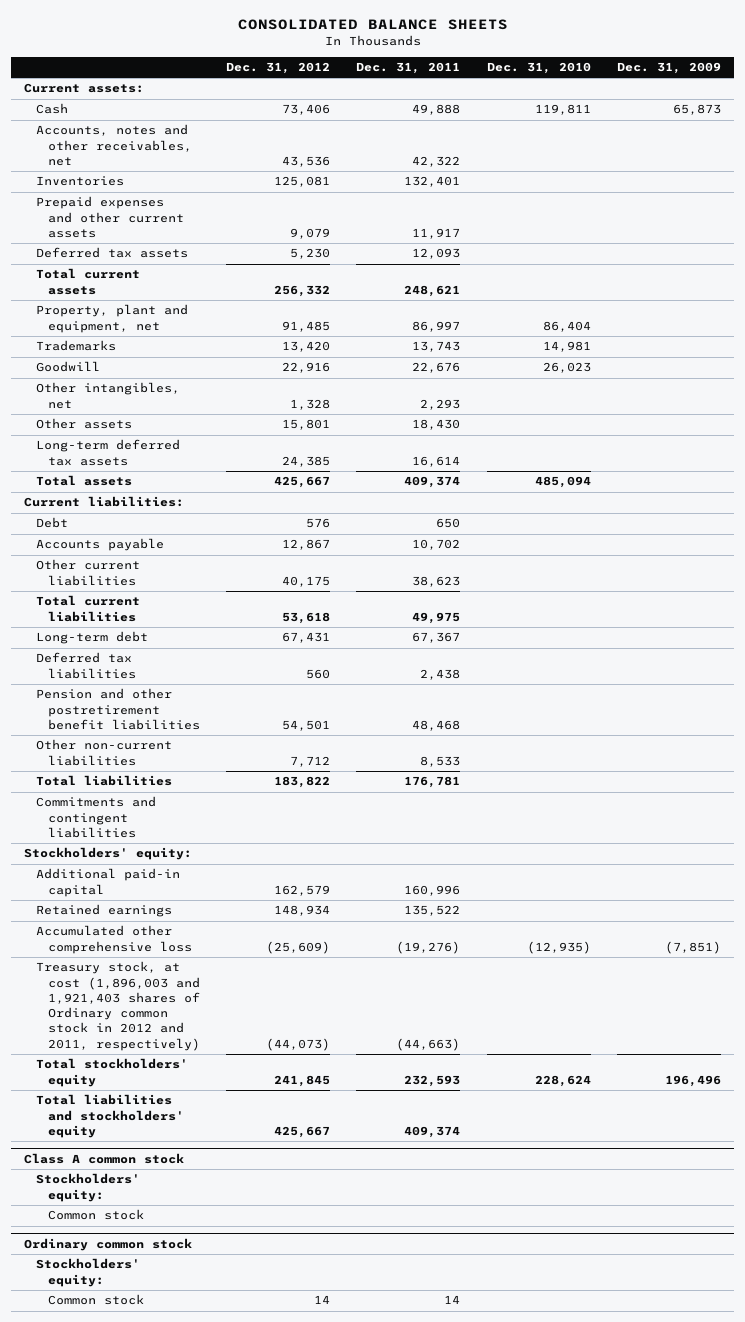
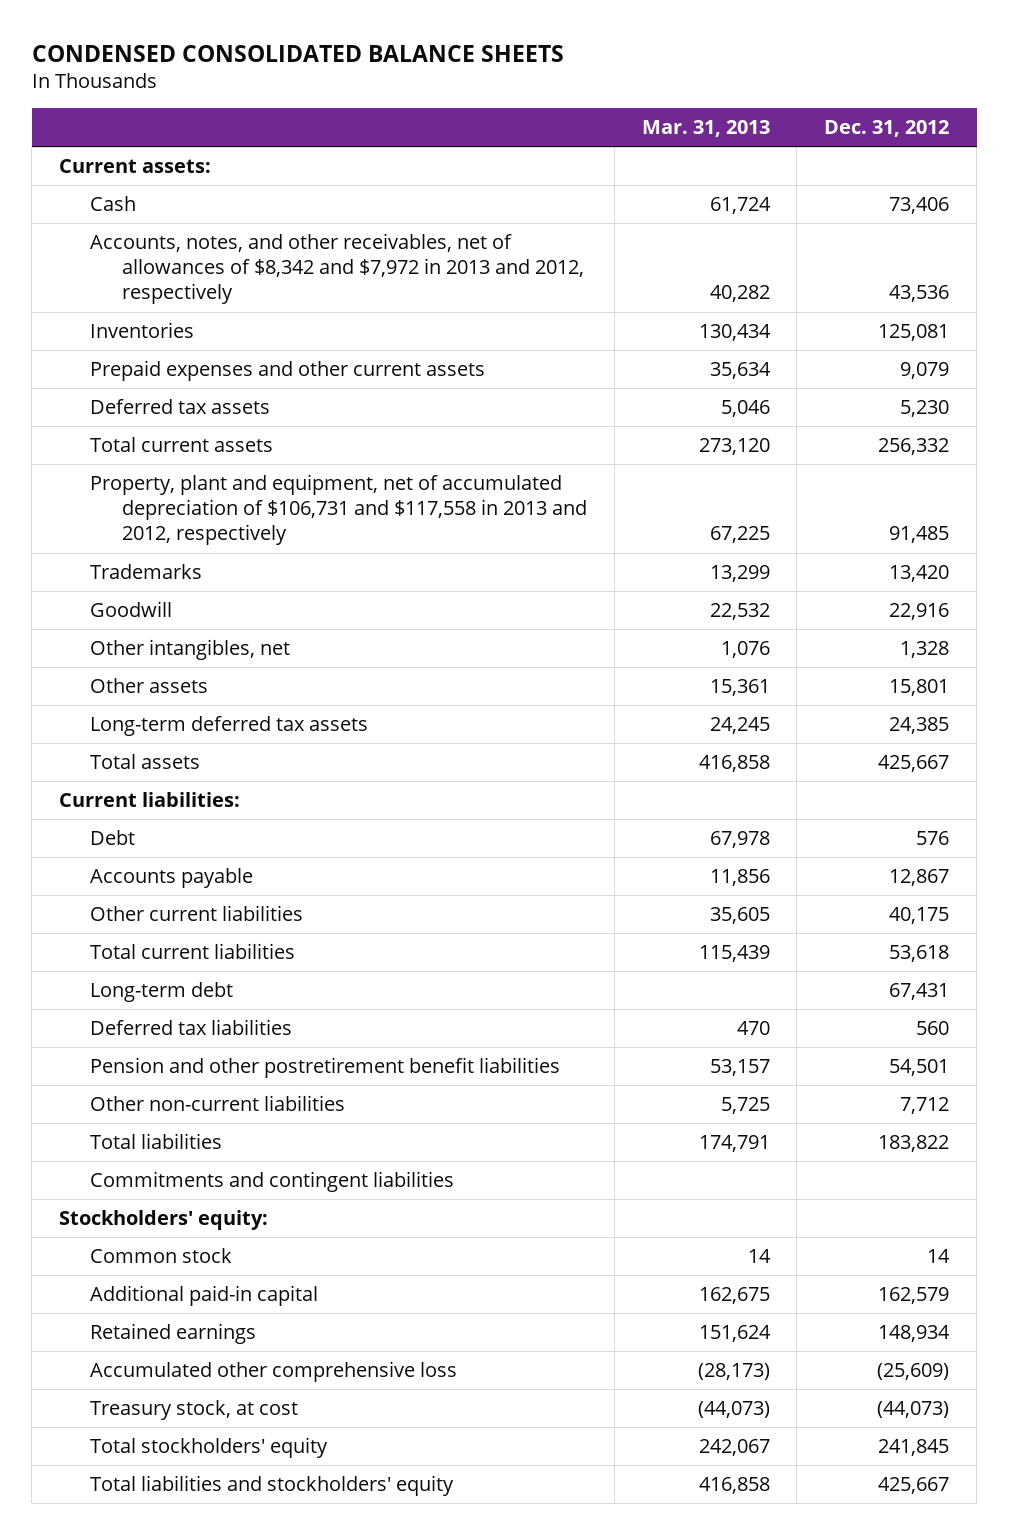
[237,18,508,30] CONSOLIDATED BALANCE SHEETS -> [31,45,564,63] CONDENSED CONSOLIDATED BALANCE SHEETS
[356,62,461,75] Dec. 31, 2011 -> none
[486,62,591,75] Dec. 31, 2010 -> none
[617,62,722,75] Dec. 31, 2009 -> none
none -> [641,119,770,137] Mar. 31, 2013
[35,124,192,166] Accounts, notes and other receivables, net -> [90,233,584,305] Accounts, notes, and other receivables, net of allowances of $8,342 and $7,972 in 2013 and 2012, respectively
[35,304,188,333] Property, plant and equipment, net -> [90,474,587,546] Property, plant and equipment, net of accumulated depreciation of $106,731 and $117,558 in 2013 and 2012, respectively
none -> [90,1248,233,1264] Common stock
[35,961,200,1051] Treasury stock, at cost (1,896,003 and 1,921,403 shares of Ordinary common stock in 2012 and 2011, respectively) -> [90,1400,299,1421] Treasury stock, at cost
[23,1153,184,1165] Class A common stock -> none
[35,1173,140,1202] Stockholders' equity: -> none
[47,1209,144,1221] Common stock -> none
[23,1238,192,1252] Ordinary common stock -> none
[35,1258,140,1287] Stockholders' equity: -> none
[47,1294,144,1306] Common stock -> none

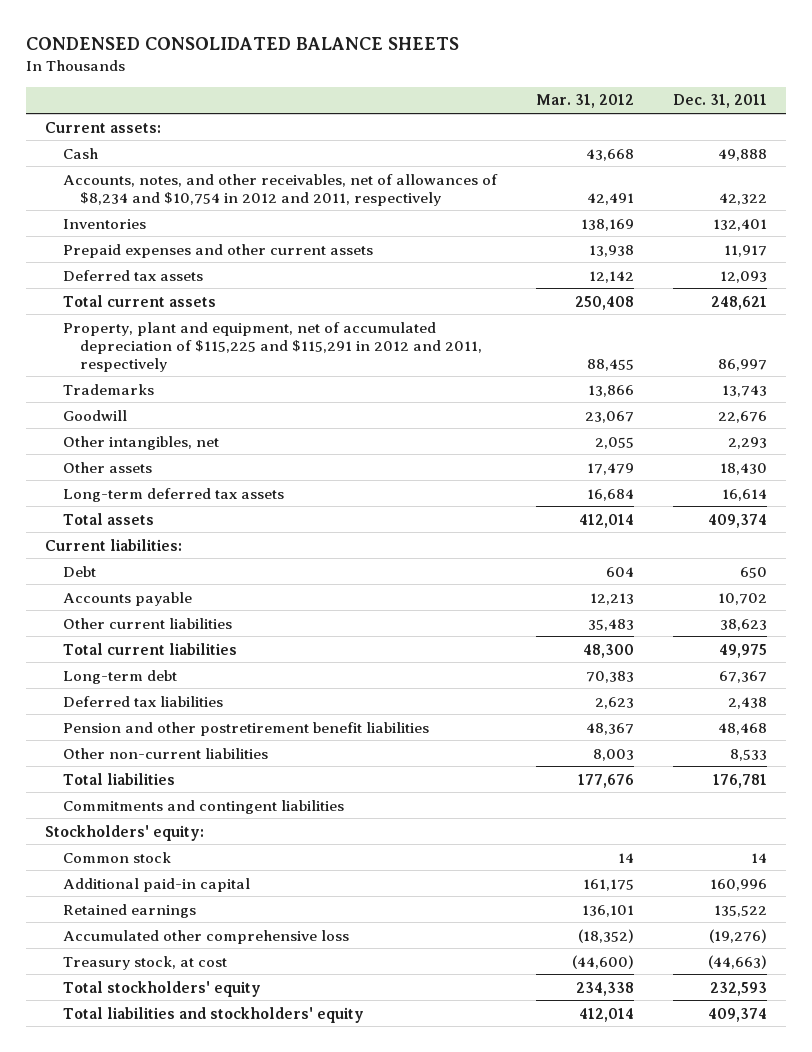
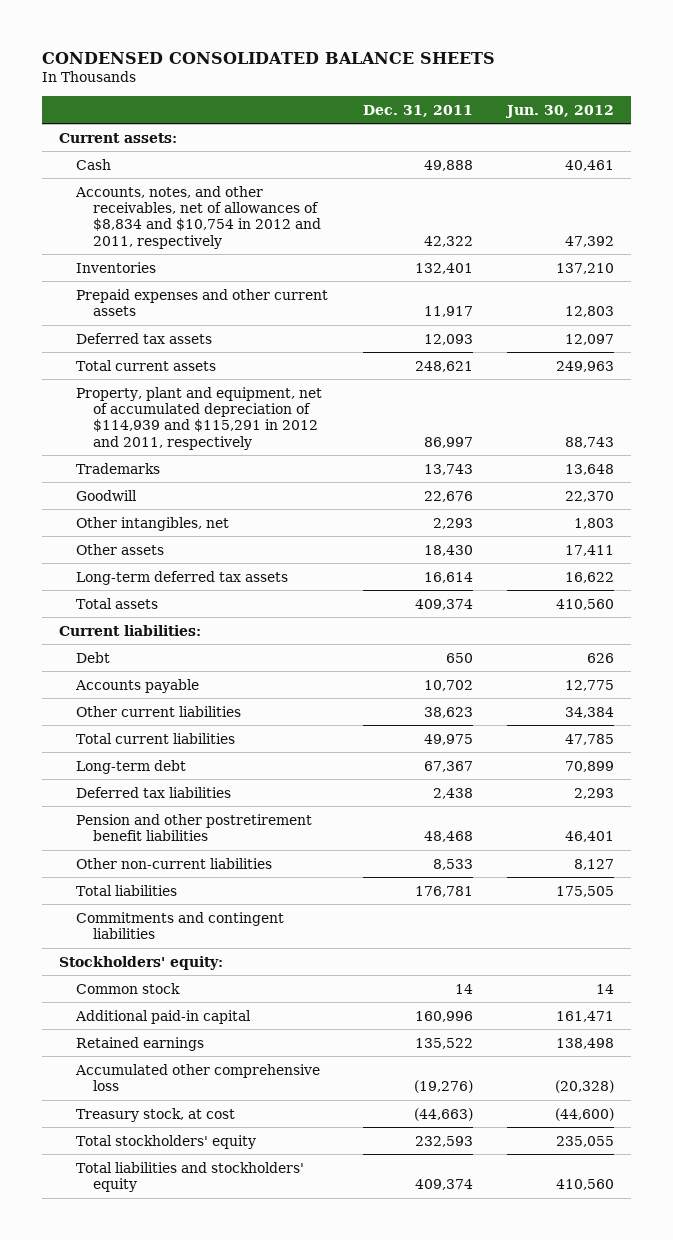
[535,94,634,109] Mar. 31, 2012 -> none
none -> [504,104,614,118] Jun. 30, 2012
[62,173,498,206] Accounts, notes, and other receivables, net of allowances of $8,234 and $10,754 in 2012 and 2011, respectively -> [75,185,322,249] Accounts, notes, and other receivables, net of allowances of $8,834 and $10,754 in 2012 and 2011, respectively
[62,321,483,372] Property, plant and equipment, net of accumulated depreciation of $115,225 and $115,291 in 2012 and 2011, respectively -> [76,386,323,450] Property, plant and equipment, net of accumulated depreciation of $114,939 and $115,291 in 2012 and 2011, respectively

